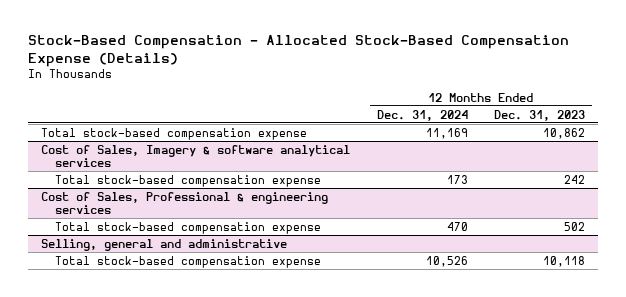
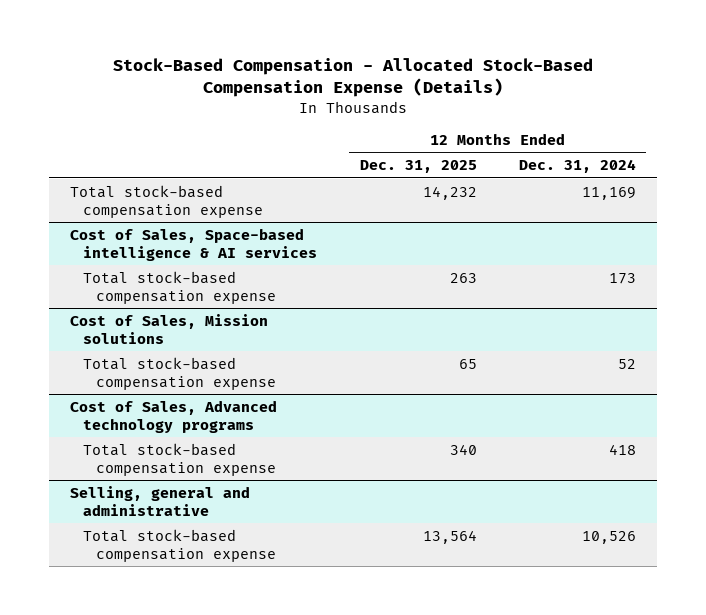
[494,109,586,121] Dec. 31, 2023 -> none
none -> [359,160,477,174] Dec. 31, 2025
[41,144,351,167] Cost of Sales, Imagery & software analytical services -> none
none -> [70,227,318,261] Cost of Sales, Space-based intelligence & AI services
[41,191,329,214] Cost of Sales, Professional & engineering services -> none
none -> [70,313,269,344] Cost of Sales, Mission solutions
[446,221,468,231] 470 -> [617,358,636,369] 52
none -> [70,399,278,433] Cost of Sales, Advanced technology programs
none -> [83,442,277,476] Total stock-based compensation expense

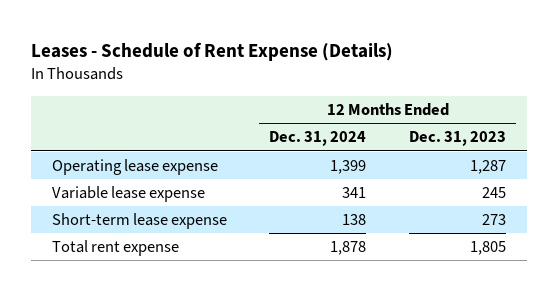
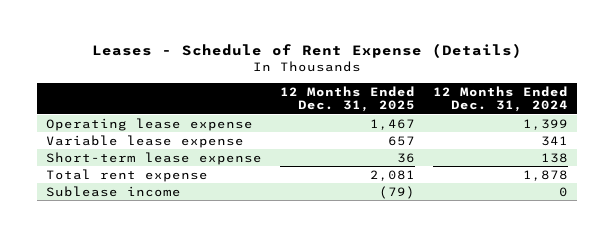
[408,131,506,147] Dec. 31, 2023 -> none
none -> [279,85,415,113] 12 Months Ended Dec. 31, 2025
none -> [45,185,181,197] Sublease income

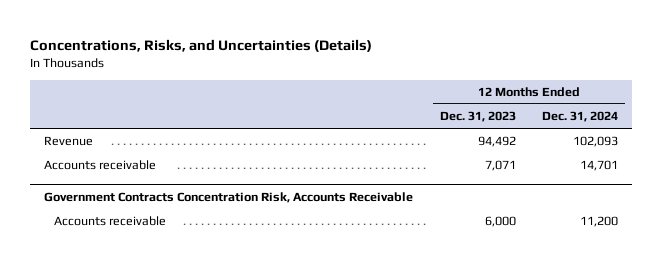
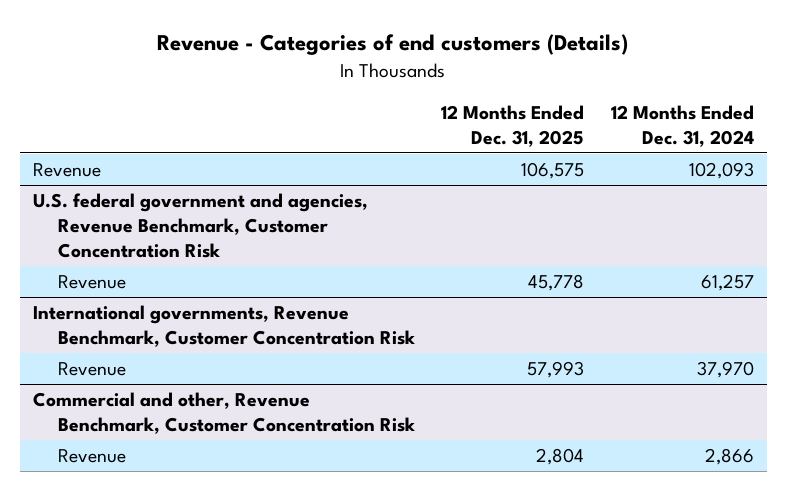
[30,39,373,53] Concentrations, Risks, and Uncertainties (Details) -> [157,34,629,56] Revenue - Categories of end customers (Details)
[439,111,516,123] Dec. 31, 2023 -> none
none -> [441,104,585,147] 12 Months Ended Dec. 31, 2025
[43,160,156,171] Accounts receivable -> none
[43,191,413,203] Government Contracts Concentration Risk, Accounts Receivable -> none
[54,216,167,227] Accounts receivable -> none
none -> [33,193,369,259] U.S. federal government and agencies, Revenue Benchmark, Customer Concentration Risk
none -> [57,275,126,290] Revenue
none -> [33,305,415,348] International governments, Revenue Benchmark, Customer Concentration Risk
none -> [57,362,126,377] Revenue
none -> [33,392,415,435] Commercial and other, Revenue Benchmark, Customer Concentration Risk
none -> [57,449,126,464] Revenue

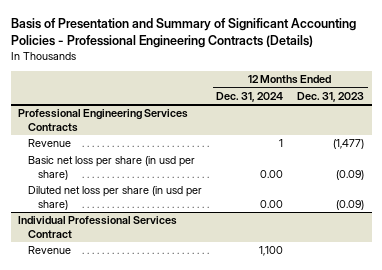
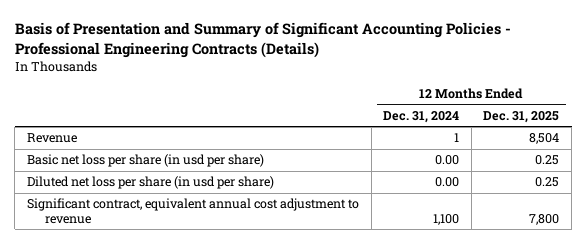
[297,91,365,102] Dec. 31, 2023 -> none
none -> [483,110,560,123] Dec. 31, 2025
[17,109,188,133] Professional Engineering Services Contracts -> none
[17,216,177,239] Individual Professional Services Contract -> none
[28,246,72,255] Revenue -> none
none -> [27,198,360,224] Significant contract, equivalent annual cost adjustment to revenue

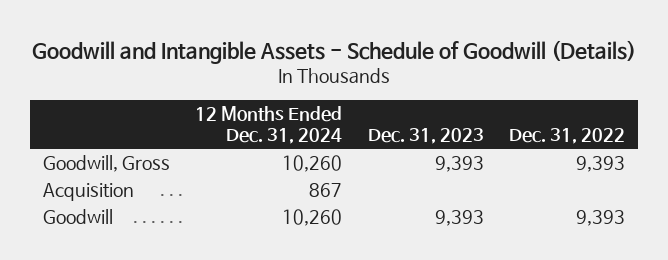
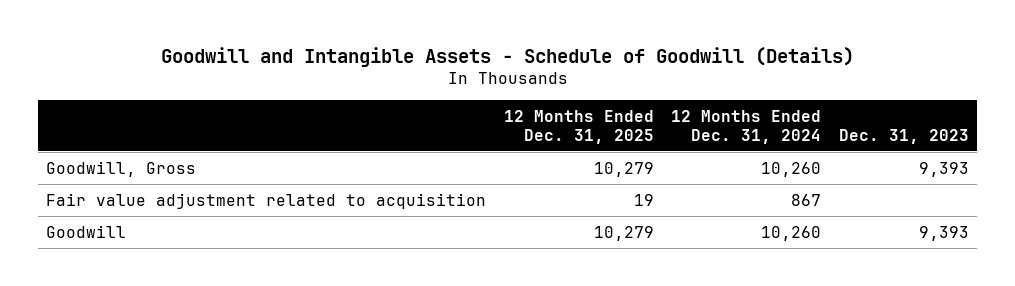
[509,128,626,145] Dec. 31, 2022 -> none
none -> [503,109,654,144] 12 Months Ended Dec. 31, 2025
[42,183,134,202] Acquisition -> [46,192,487,209] Fair value adjustment related to acquisition

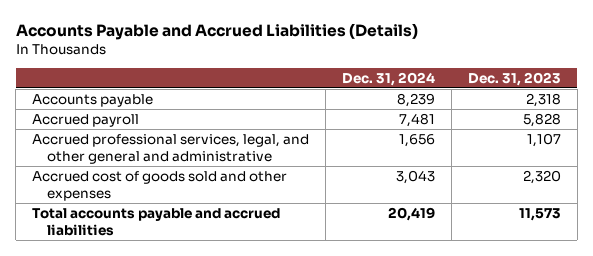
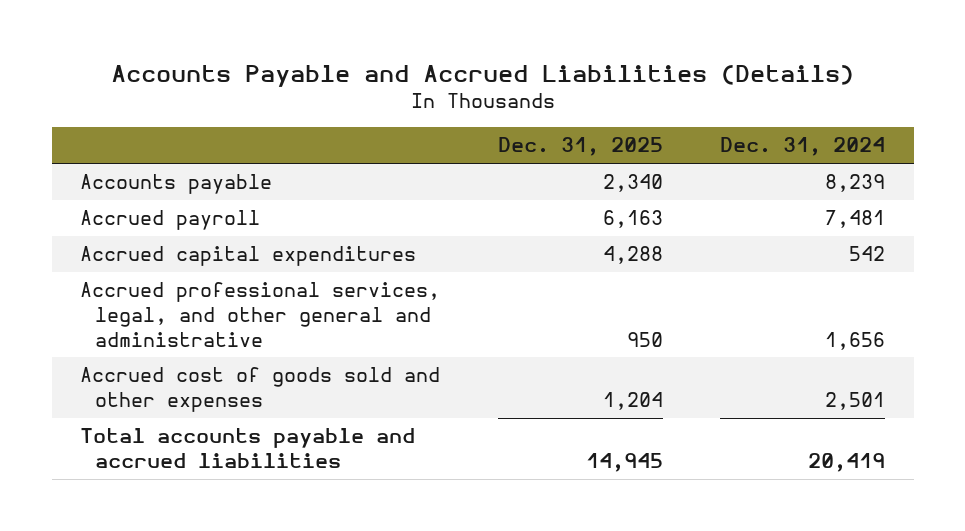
[467,71,561,86] Dec. 31, 2023 -> none
none -> [497,137,663,157] Dec. 31, 2025
none -> [80,246,417,267] Accrued capital expenditures
[395,170,435,185] 3,043 -> [825,391,886,410] 2,501

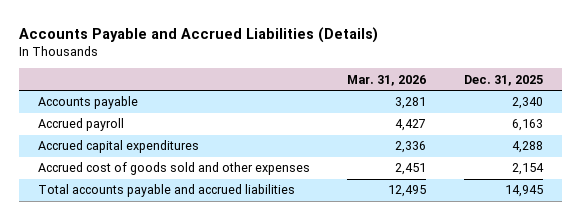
[720,137,886,157] Dec. 31, 2024 -> none
none -> [347,74,427,86] Mar. 31, 2026
[80,282,441,347] Accrued professional services, legal, and other general and administrative -> none
[602,391,663,410] 1,204 -> [512,163,545,176] 2,154

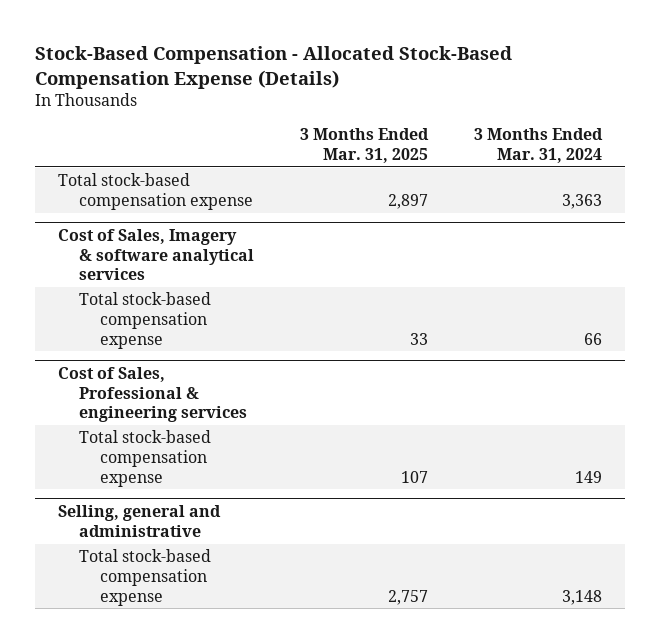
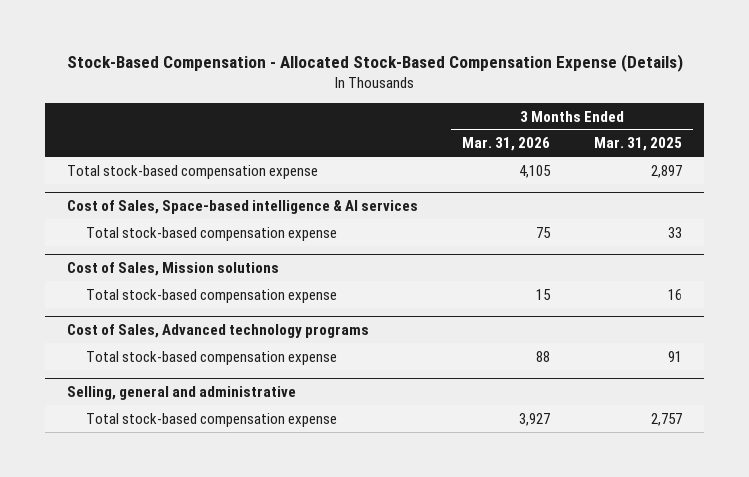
[473,128,603,164] 3 Months Ended Mar. 31, 2024 -> none
none -> [462,137,551,152] Mar. 31, 2026
[57,229,254,281] Cost of Sales, Imagery & software analytical services -> none
none -> [67,200,419,215] Cost of Sales, Space-based intelligence & AI services
[57,367,247,423] Cost of Sales, Professional & engineering services -> none
none -> [67,262,280,277] Cost of Sales, Mission solutions
[400,470,428,483] 107 -> [668,288,683,300] 16
none -> [67,324,370,339] Cost of Sales, Advanced technology programs
none -> [85,350,337,365] Total stock-based compensation expense

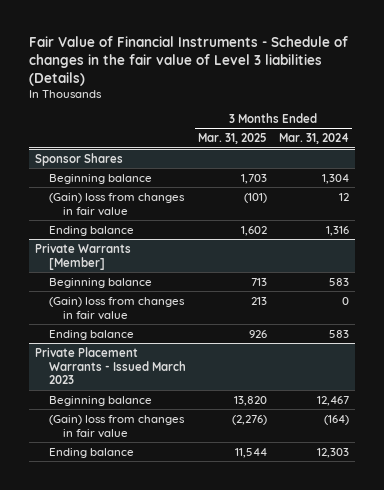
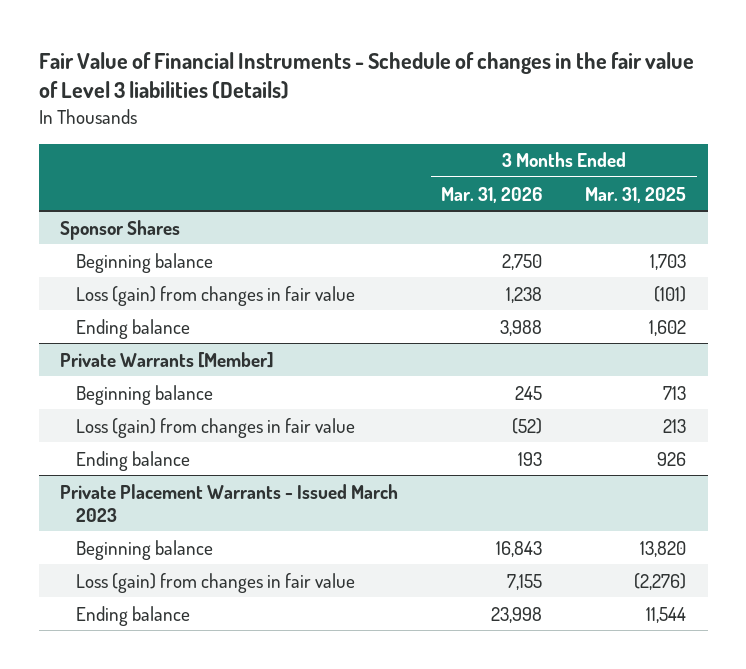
[278,133,349,145] Mar. 31, 2024 -> none
none -> [441,186,543,203] Mar. 31, 2026
[48,192,185,216] (Gain) loss from changes in fair value -> [76,285,356,306] Loss (gain) from changes in fair value
[48,296,185,320] (Gain) loss from changes in fair value -> [76,417,356,438] Loss (gain) from changes in fair value
[48,414,185,438] (Gain) loss from changes in fair value -> [76,572,356,593] Loss (gain) from changes in fair value

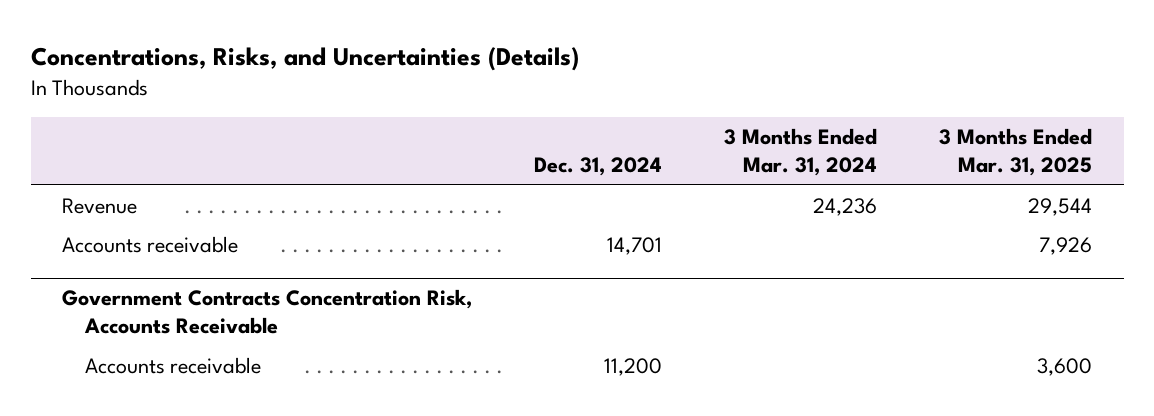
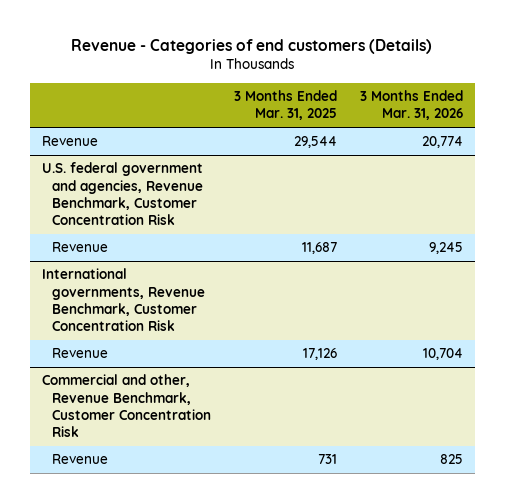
[30,47,579,72] Concentrations, Risks, and Uncertainties (Details) -> [71,38,433,54] Revenue - Categories of end customers (Details)
[534,157,663,177] Dec. 31, 2024 -> none
[724,128,878,177] 3 Months Ended Mar. 31, 2024 -> none
none -> [360,90,464,121] 3 Months Ended Mar. 31, 2026
[61,235,238,253] Accounts receivable -> none
[61,288,472,335] Government Contracts Concentration Risk, Accounts Receivable -> none
[84,356,261,374] Accounts receivable -> none
none -> [41,162,204,226] U.S. federal government and agencies, Revenue Benchmark, Customer Concentration Risk
none -> [52,242,109,253] Revenue
none -> [41,268,206,332] International governments, Revenue Benchmark, Customer Concentration Risk
none -> [52,348,109,359] Revenue
none -> [41,374,212,438] Commercial and other, Revenue Benchmark, Customer Concentration Risk
none -> [52,454,109,465] Revenue

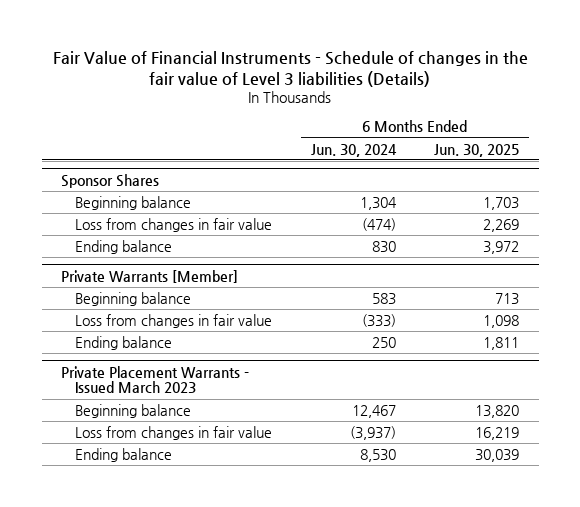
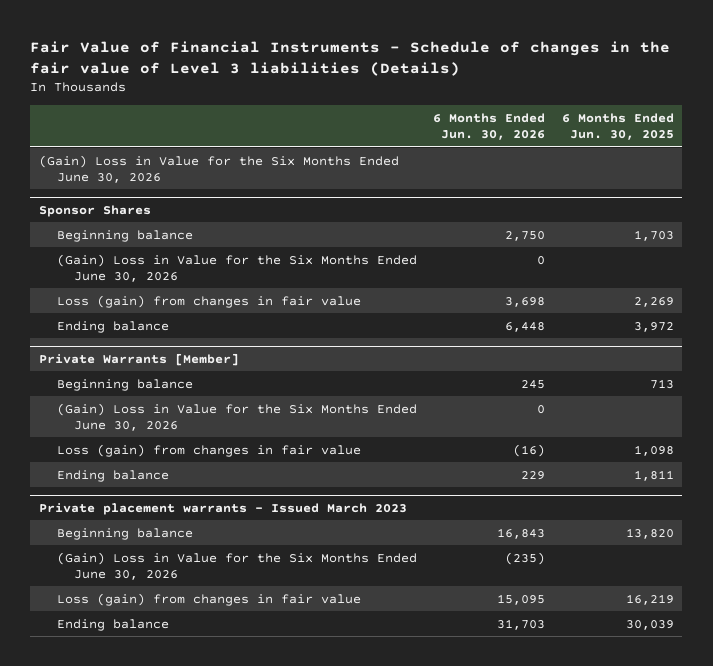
[310,143,397,157] Jun. 30, 2024 -> none
none -> [433,112,546,140] 6 Months Ended Jun. 30, 2026
none -> [38,154,399,183] (Gain) Loss in Value for the Six Months Ended June 30, 2026
none -> [56,253,417,282] (Gain) Loss in Value for the Six Months Ended June 30, 2026
[75,217,273,232] Loss from changes in fair value -> [56,294,361,308] Loss (gain) from changes in fair value
none -> [56,402,417,431] (Gain) Loss in Value for the Six Months Ended June 30, 2026
[75,313,273,328] Loss from changes in fair value -> [56,443,361,457] Loss (gain) from changes in fair value
[61,365,250,394] Private Placement Warrants - Issued March 2023 -> [38,502,407,515] Private placement warrants - Issued March 2023
none -> [56,551,417,580] (Gain) Loss in Value for the Six Months Ended June 30, 2026
[75,425,273,440] Loss from changes in fair value -> [56,592,361,606] Loss (gain) from changes in fair value

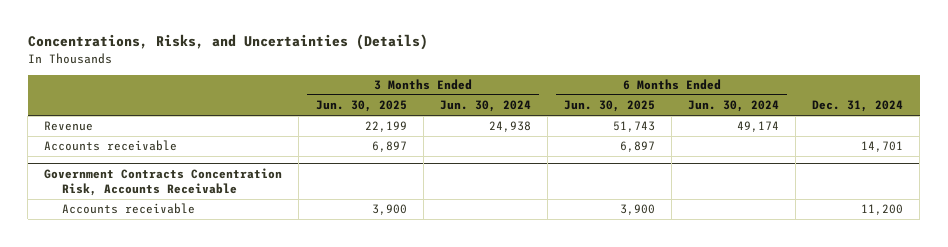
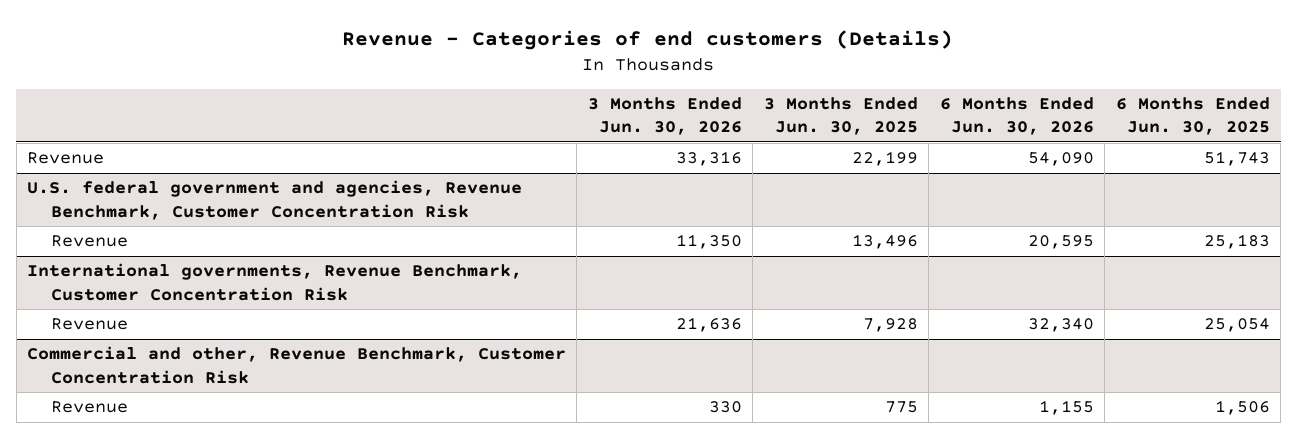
[27,34,428,51] Concentrations, Risks, and Uncertainties (Details) -> [342,29,954,50] Revenue - Categories of end customers (Details)
[439,100,531,113] Jun. 30, 2024 -> none
[688,100,780,113] Jun. 30, 2024 -> none
[812,100,904,113] Dec. 31, 2024 -> none
none -> [587,97,742,136] 3 Months Ended Jun. 30, 2026
none -> [939,97,1094,136] 6 Months Ended Jun. 30, 2026
[44,140,178,152] Accounts receivable -> none
[44,167,283,196] Government Contracts Concentration Risk, Accounts Receivable -> none
[61,203,195,215] Accounts receivable -> none
none -> [26,180,522,220] U.S. federal government and agencies, Revenue Benchmark, Customer Concentration Risk
none -> [50,235,128,248] Revenue
none -> [26,263,522,301] International governments, Revenue Benchmark, Customer Concentration Risk
none -> [50,318,128,331] Revenue
none -> [26,346,566,384] Commercial and other, Revenue Benchmark, Customer Concentration Risk
none -> [50,401,128,414] Revenue

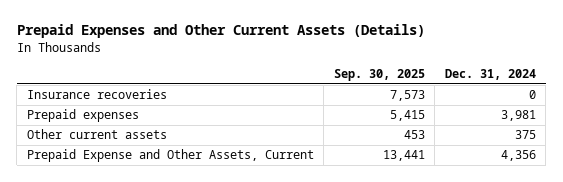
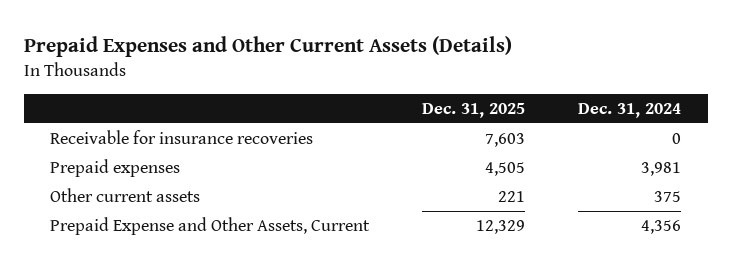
[333,69,425,82] Sep. 30, 2025 -> none
none -> [422,102,526,118] Dec. 31, 2025
[26,89,167,100] Insurance recoveries -> [50,129,314,144] Receivable for insurance recoveries

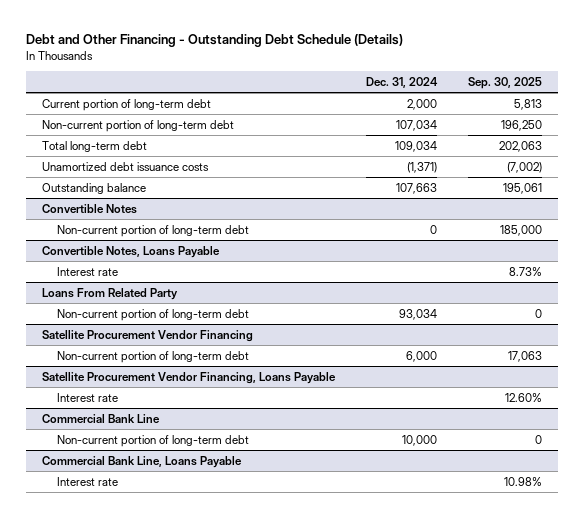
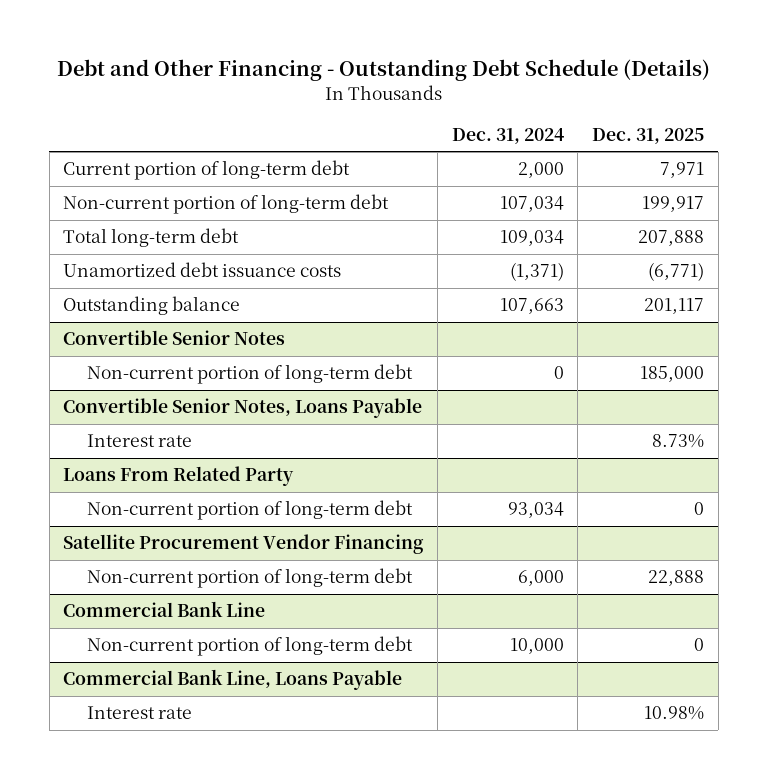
[468,76,543,89] Sep. 30, 2025 -> none
none -> [592,127,705,144] Dec. 31, 2025
[42,203,138,214] Convertible Notes -> [63,330,286,346] Convertible Senior Notes
[42,245,221,258] Convertible Notes, Loans Payable -> [63,398,423,419] Convertible Senior Notes, Loans Payable
[42,371,337,384] Satellite Procurement Vendor Financing, Loans Payable -> none
[56,392,118,402] Interest rate -> none

